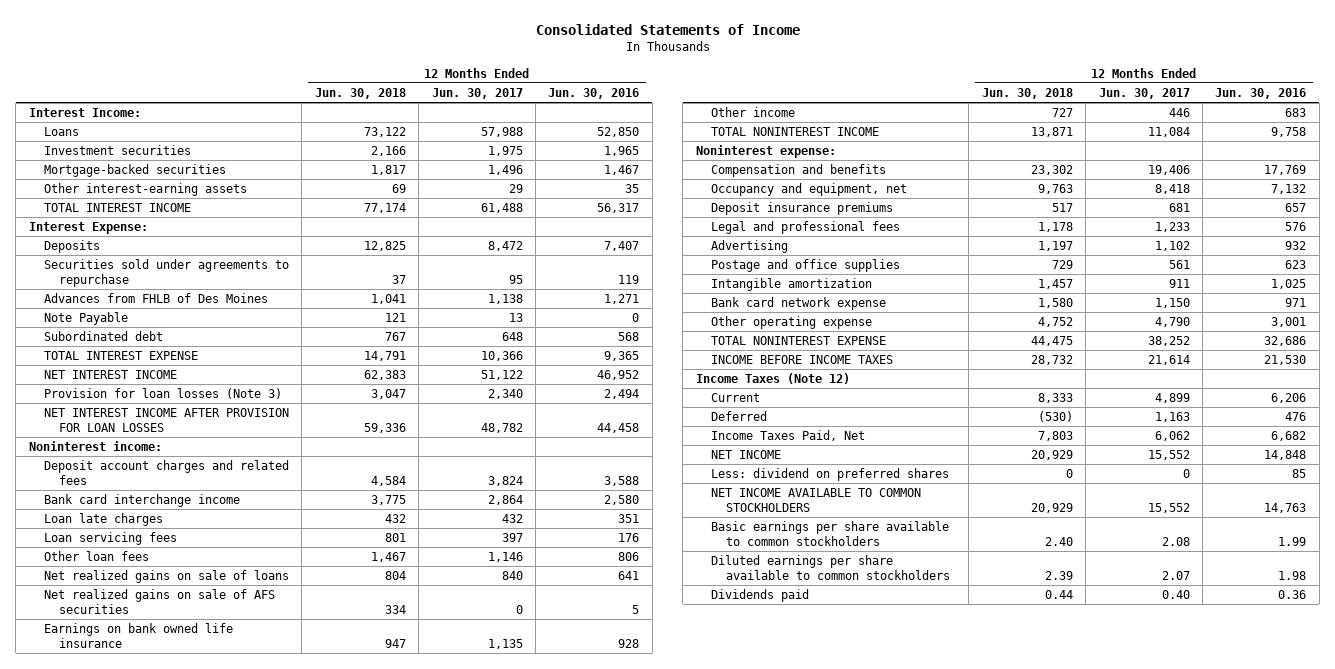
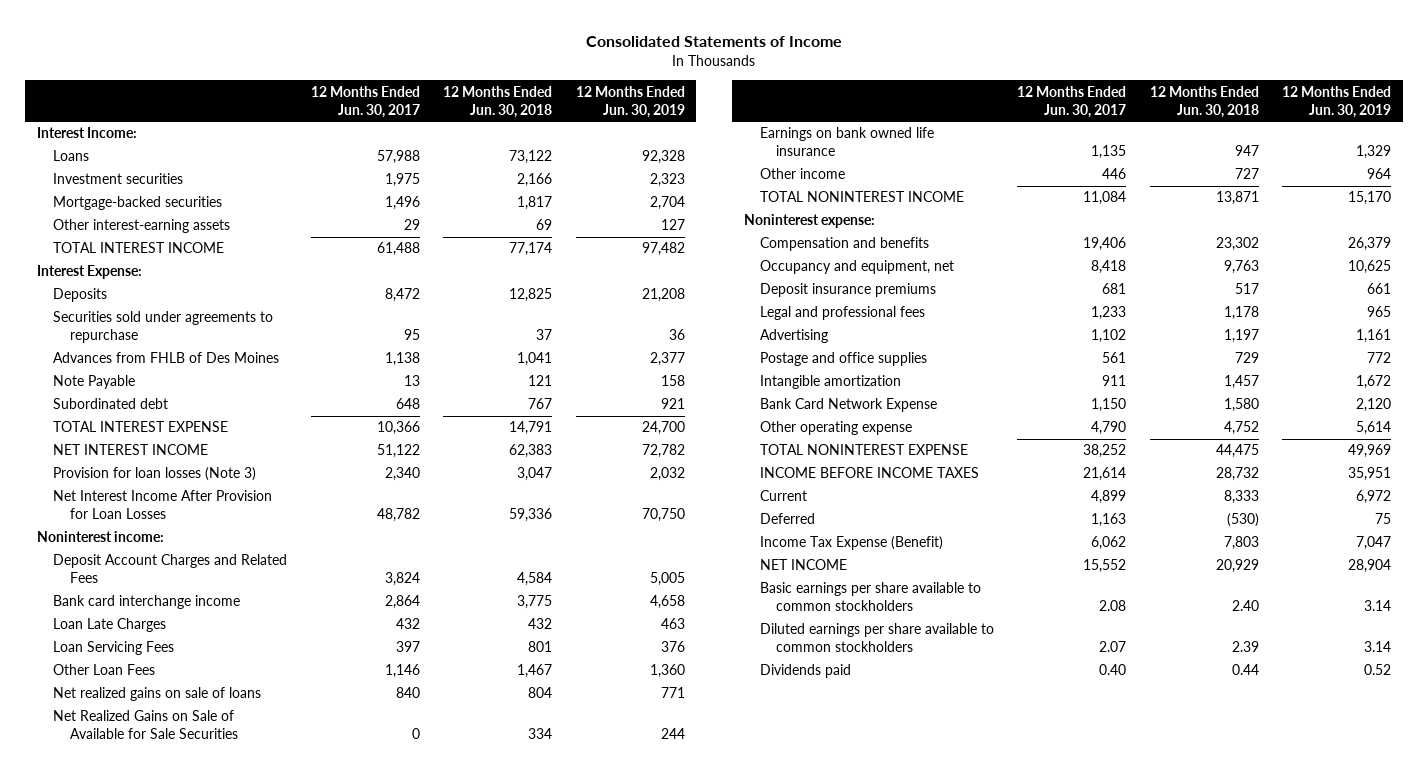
[548,87,640,99] Jun. 30, 2016 -> none
none -> [575,85,685,118] 12 Months Ended Jun. 30, 2019
[43,408,289,433] NET INTEREST INCOME AFTER PROVISION FOR LOAN LOSSES -> [53,490,273,520] Net Interest Income After Provision for Loan Losses
[43,460,289,486] Deposit account charges and related fees -> [53,554,288,584] Deposit Account Charges and Related Fees
[43,513,163,527] Loan late charges -> [53,618,167,633] Loan Late Charges
[43,532,177,546] Loan servicing fees -> [53,641,175,656] Loan Servicing Fees
[43,551,149,562] Other loan fees -> [53,664,156,676] Other Loan Fees
[43,589,275,615] Net realized gains on sale of AFS securities -> [53,710,238,740] Net Realized Gains on Sale of Available for Sale Securities
[710,297,886,311] Bank card network expense -> [759,398,937,413] Bank Card Network Expense
[695,373,850,385] Income Taxes (Note 12) -> none
[710,430,865,442] Income Taxes Paid, Net -> [759,536,943,551] Income Tax Expense (Benefit)
[710,468,949,482] Less: dividend on preferred shares -> none
[710,488,921,513] NET INCOME AVAILABLE TO COMMON STOCKHOLDERS -> none

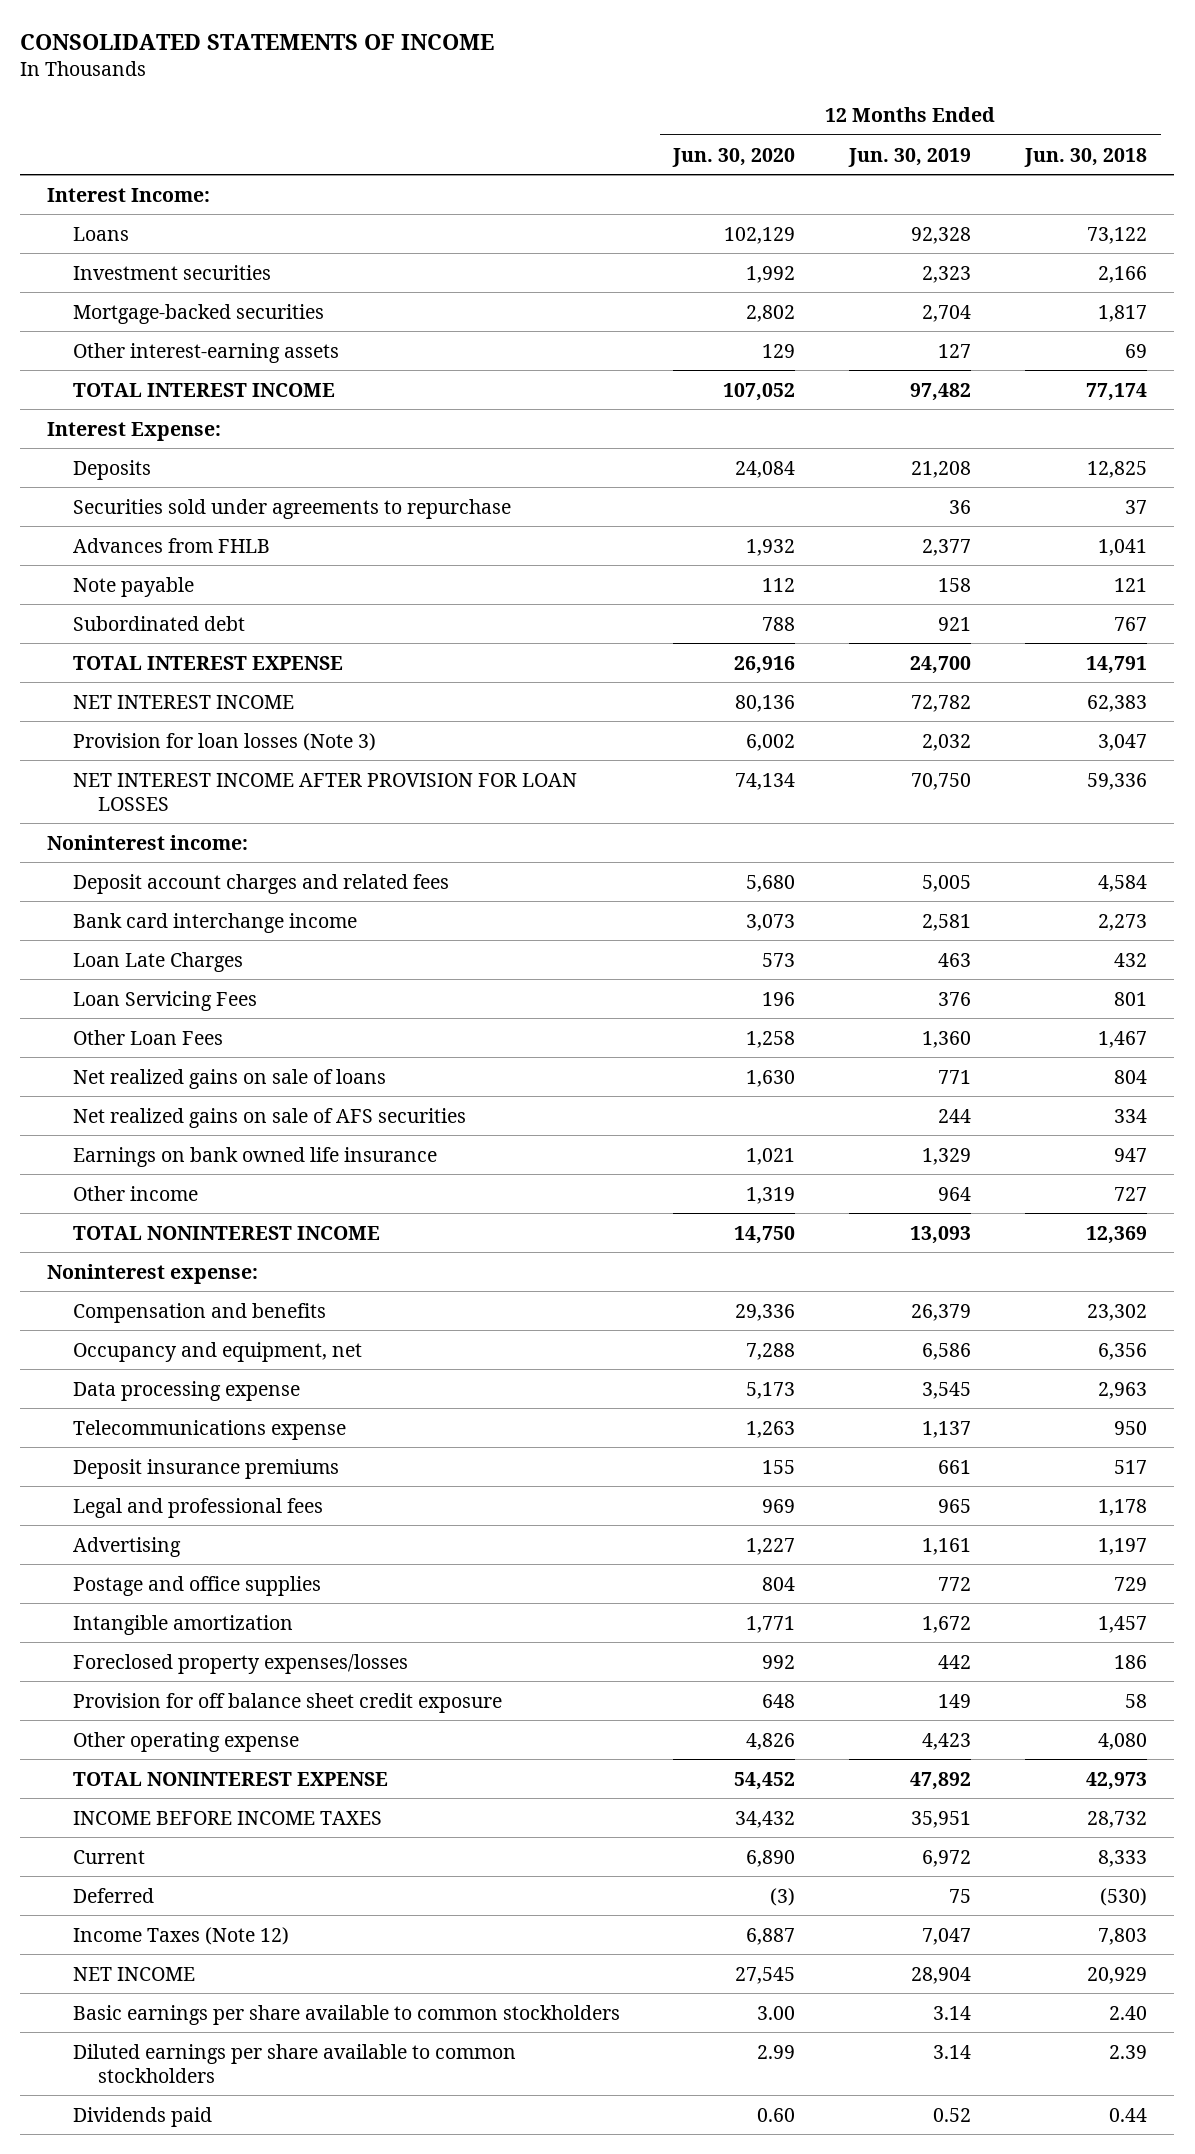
[586,36,843,48] Consolidated Statements of Income -> [20,34,495,51] CONSOLIDATED STATEMENTS OF INCOME
[310,85,420,118] 12 Months Ended Jun. 30, 2017 -> none
none -> [672,147,796,167] Jun. 30, 2020
[53,352,280,364] Advances from FHLB of Des Moines -> [72,537,270,553] Advances from FHLB
[53,375,136,390] Note Payable -> [72,576,194,597] Note payable
[53,490,273,520] Net Interest Income After Provision for Loan Losses -> [72,772,577,811] NET INTEREST INCOME AFTER PROVISION FOR LOAN LOSSES
[53,554,288,584] Deposit Account Charges and Related Fees -> [72,873,449,894] Deposit account charges and related fees
[517,595,553,610] 3,775 -> [1098,913,1148,931] 2,273
[649,595,685,610] 4,658 -> [922,913,972,931] 2,581
[53,710,238,740] Net Realized Gains on Sale of Available for Sale Securities -> [72,1107,466,1128] Net realized gains on sale of AFS securities
[1215,191,1259,206] 13,871 -> [1086,1225,1148,1244] 12,369
[1348,191,1392,206] 15,170 -> [910,1225,972,1244] 13,093
[1223,260,1259,275] 9,763 -> [1098,1342,1148,1360] 6,356
[1348,260,1392,275] 10,625 -> [922,1342,972,1360] 6,586
none -> [72,1380,300,1401] Data processing expense
none -> [72,1419,346,1440] Telecommunications expense
[759,398,937,413] Bank Card Network Expense -> none
none -> [72,1653,408,1674] Foreclosed property expenses/losses
none -> [72,1692,502,1713] Provision for off balance sheet credit exposure
[1223,421,1259,436] 4,752 -> [1098,1732,1148,1750] 4,080
[1356,421,1392,436] 5,614 -> [922,1732,972,1750] 4,423
[1215,444,1259,459] 44,475 -> [1086,1771,1148,1790] 42,973
[1348,444,1392,459] 49,969 -> [910,1771,972,1790] 47,892
[759,536,943,551] Income Tax Expense (Benefit) -> [72,1926,289,1945] Income Taxes (Note 12)

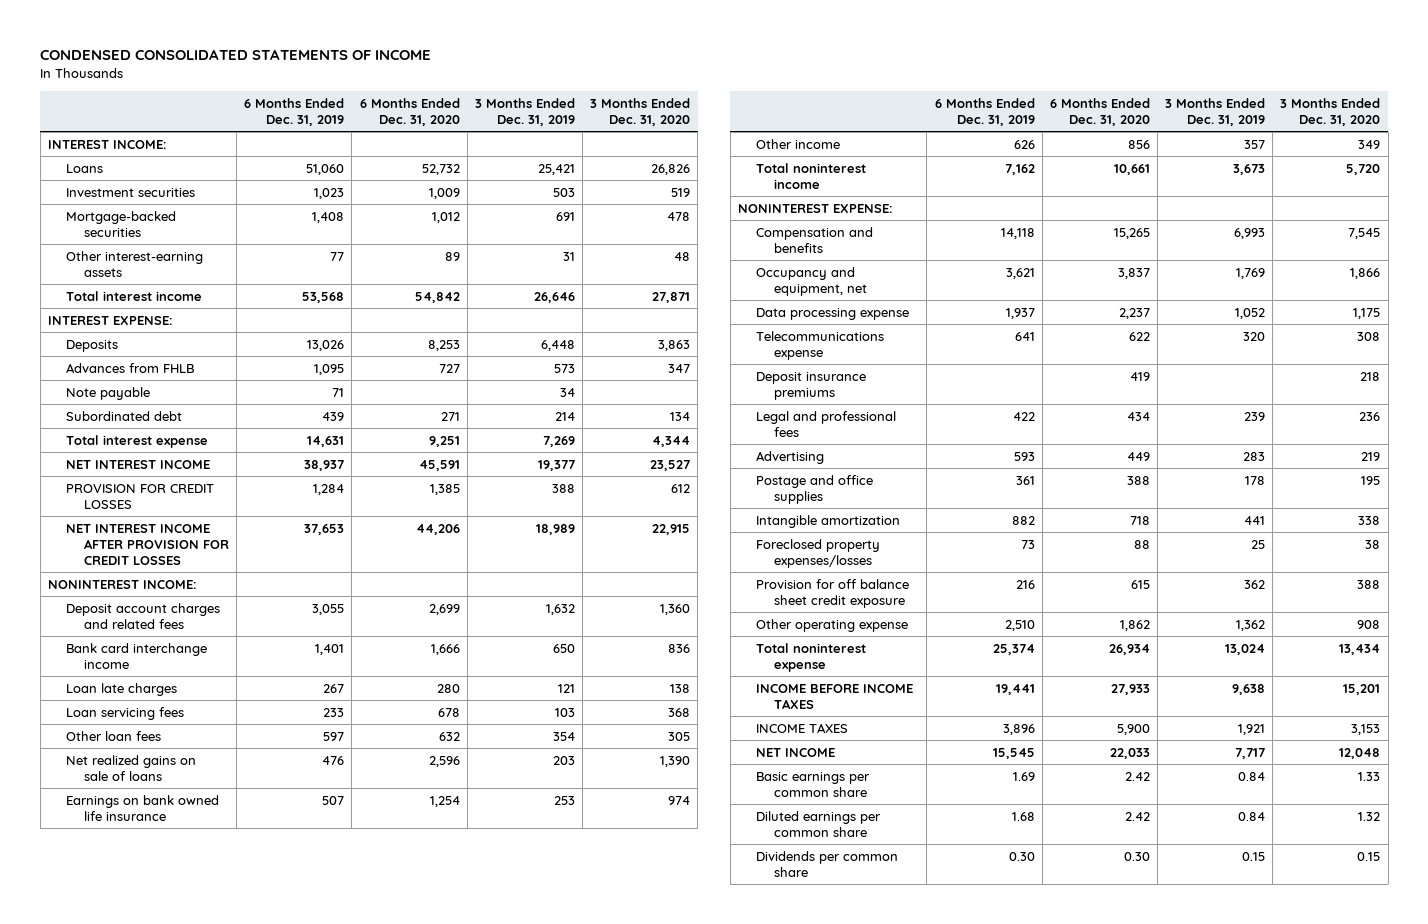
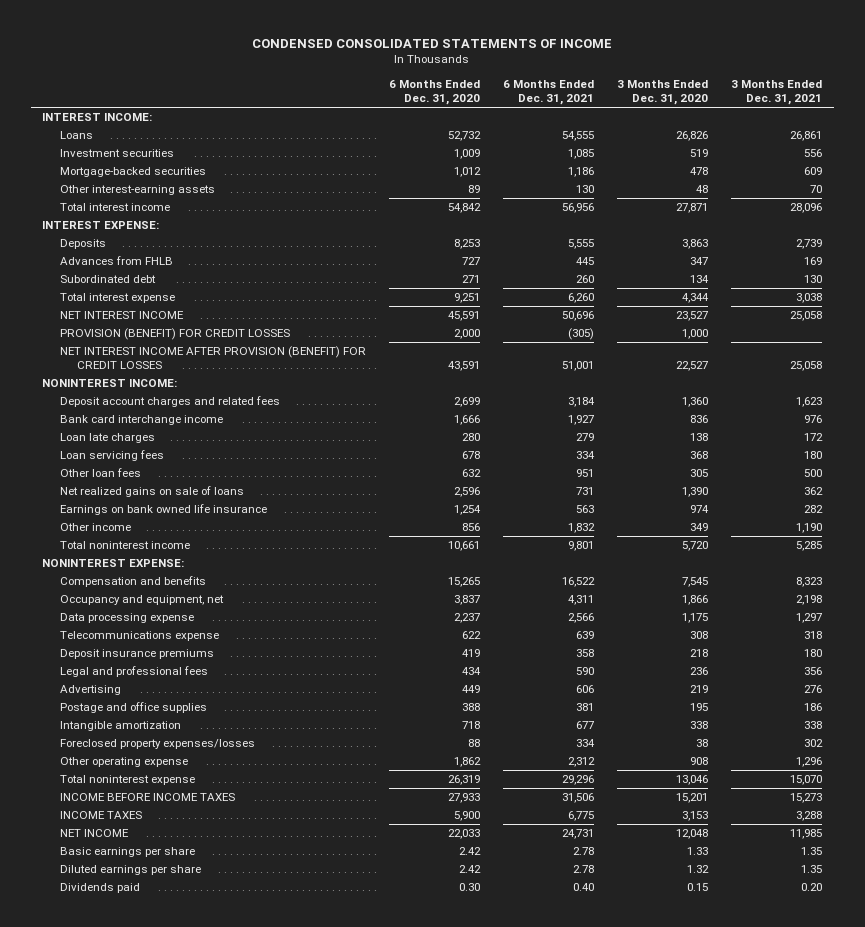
[244,97,345,126] 6 Months Ended Dec. 31, 2019 -> none
[474,97,575,126] 3 Months Ended Dec. 31, 2019 -> none
none -> [502,79,594,106] 6 Months Ended Dec. 31, 2021
none -> [731,79,823,106] 3 Months Ended Dec. 31, 2021
[65,386,150,400] Note payable -> none
[65,483,214,509] PROVISION FOR CREDIT LOSSES -> [59,328,290,341] PROVISION (BENEFIT) FOR CREDIT LOSSES
[429,483,460,495] 1,385 -> [453,329,480,340] 2,000
[671,483,691,493] 612 -> [682,329,709,340] 1,000
[65,523,229,565] NET INTEREST INCOME AFTER PROVISION FOR CREDIT LOSSES -> [59,346,366,370] NET INTEREST INCOME AFTER PROVISION (BENEFIT) FOR CREDIT LOSSES
[415,523,460,535] 44,206 -> [447,361,480,372] 43,591
[652,523,691,535] 22,915 -> [676,361,709,372] 22,527
[756,578,910,608] Provision for off balance sheet credit exposure -> none
[1108,643,1150,655] 26,934 -> [447,775,480,786] 26,319
[1339,643,1381,655] 13,434 -> [676,775,709,786] 13,046
[756,771,871,797] Basic earnings per common share -> [59,847,195,858] Basic earnings per share
[756,810,882,837] Diluted earnings per common share -> [59,865,201,876] Diluted earnings per share
[756,850,899,877] Dividends per common share -> [59,883,140,894] Dividends paid

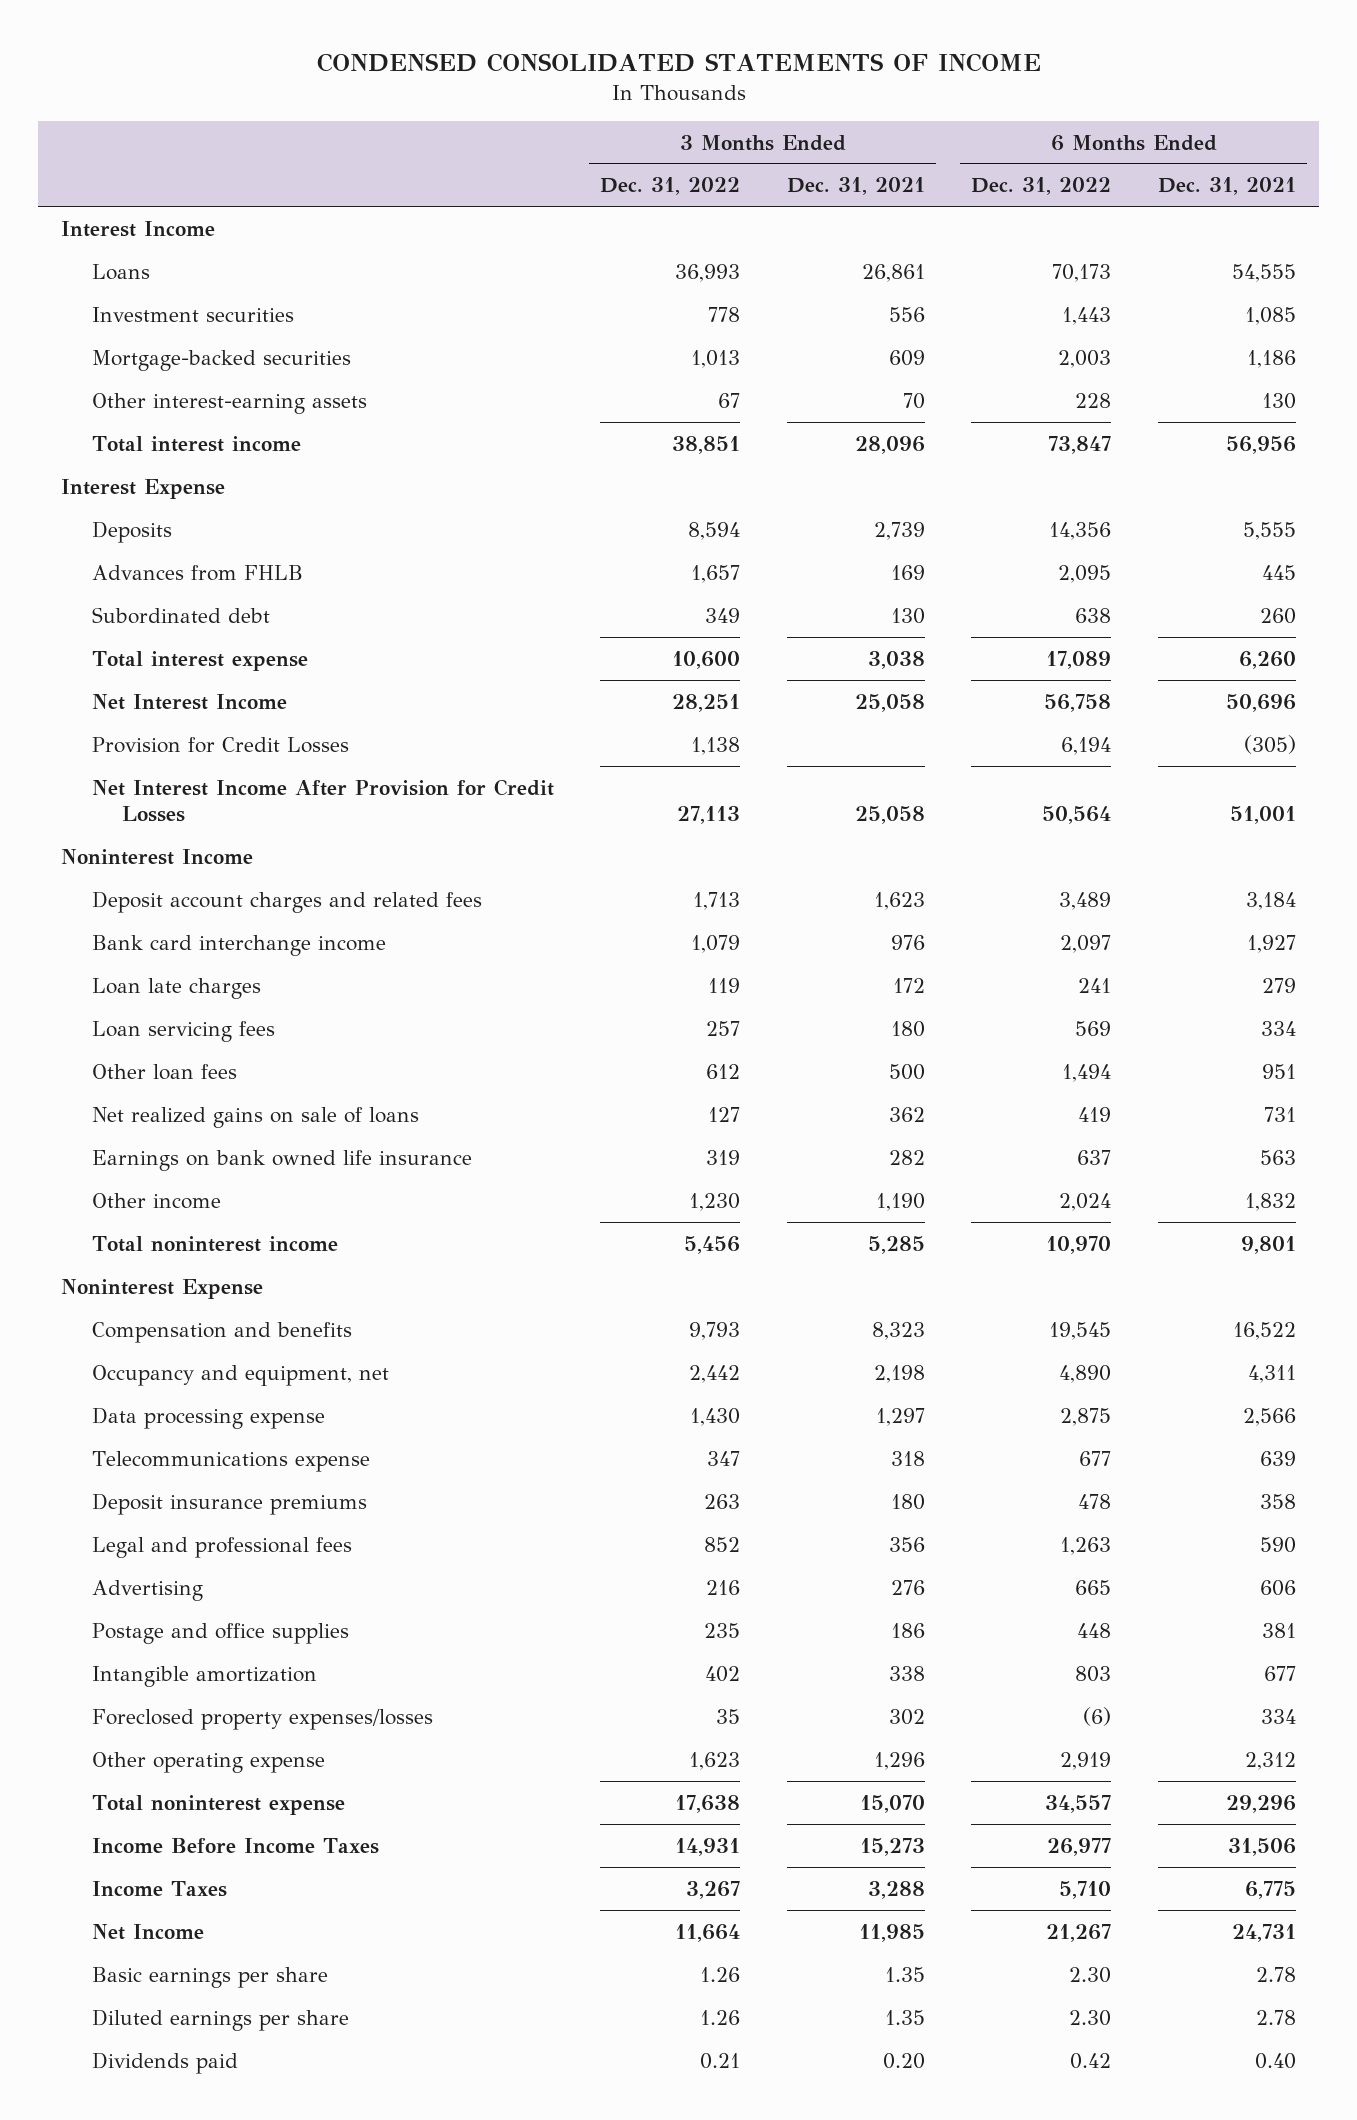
[388,79,480,106] 6 Months Ended Dec. 31, 2020 -> none
[617,79,709,106] 3 Months Ended Dec. 31, 2020 -> none
none -> [600,177,741,196] Dec. 31, 2022
none -> [971,177,1112,196] Dec. 31, 2022
[42,113,153,122] INTEREST INCOME: -> [61,220,216,237] Interest Income
[42,221,160,230] INTEREST EXPENSE: -> [61,478,226,499] Interest Expense
[59,311,184,320] NET INTEREST INCOME -> [91,693,287,710] Net Interest Income
[59,328,290,341] PROVISION (BENEFIT) FOR CREDIT LOSSES -> [91,736,349,753] Provision for Credit Losses
[59,346,366,370] NET INTEREST INCOME AFTER PROVISION (BENEFIT) FOR CREDIT LOSSES -> [91,778,554,822] Net Interest Income After Provision for Credit Losses
[42,379,178,388] NONINTEREST INCOME: -> [61,848,254,865] Noninterest Income
[42,559,185,568] NONINTEREST EXPENSE: -> [61,1278,264,1299] Noninterest Expense
[59,793,235,802] INCOME BEFORE INCOME TAXES -> [91,1837,379,1854] Income Before Income Taxes
[59,811,142,820] INCOME TAXES -> [91,1880,227,1897] Income Taxes
[59,829,129,838] NET INCOME -> [91,1923,204,1940] Net Income

